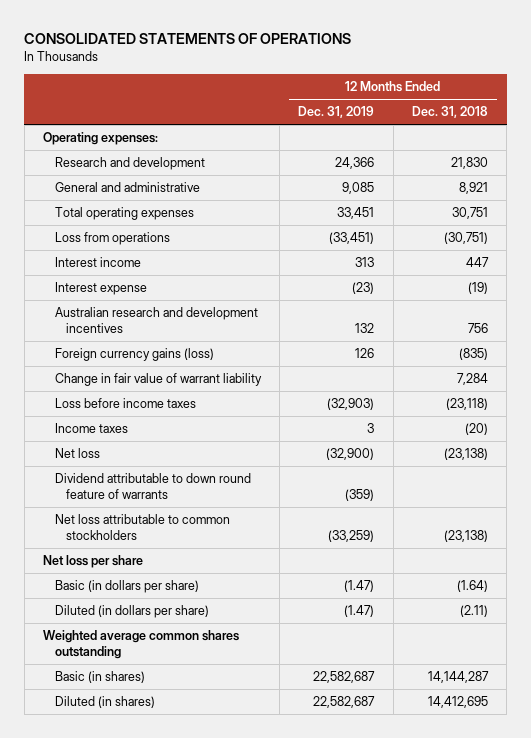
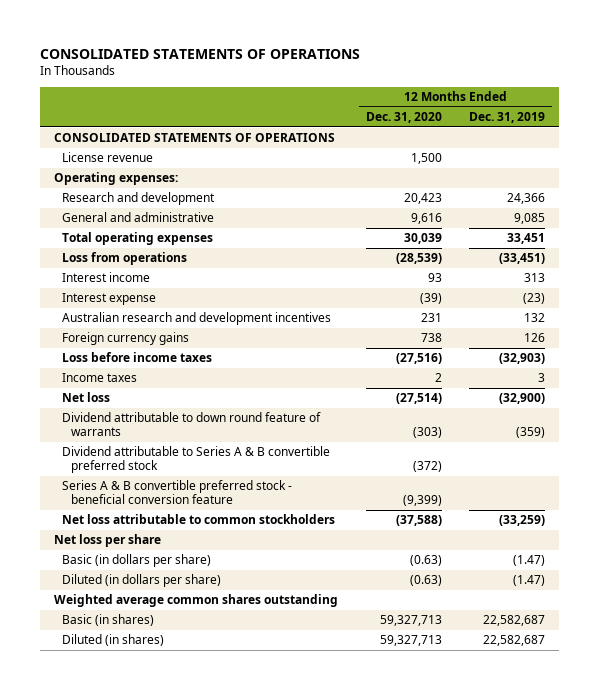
[411,106,488,119] Dec. 31, 2018 -> none
none -> [365,112,442,124] Dec. 31, 2020
none -> [54,133,336,143] CONSOLIDATED STATEMENTS OF OPERATIONS
none -> [62,152,154,163] License revenue
[54,373,262,387] Change in fair value of warrant liability -> none
[54,348,214,362] Foreign currency gains (loss) -> [62,332,190,346] Foreign currency gains
none -> [62,446,331,474] Dividend attributable to Series A & B convertible preferred stock
none -> [62,480,293,505] Series A & B convertible preferred stock - beneficial conversion feature

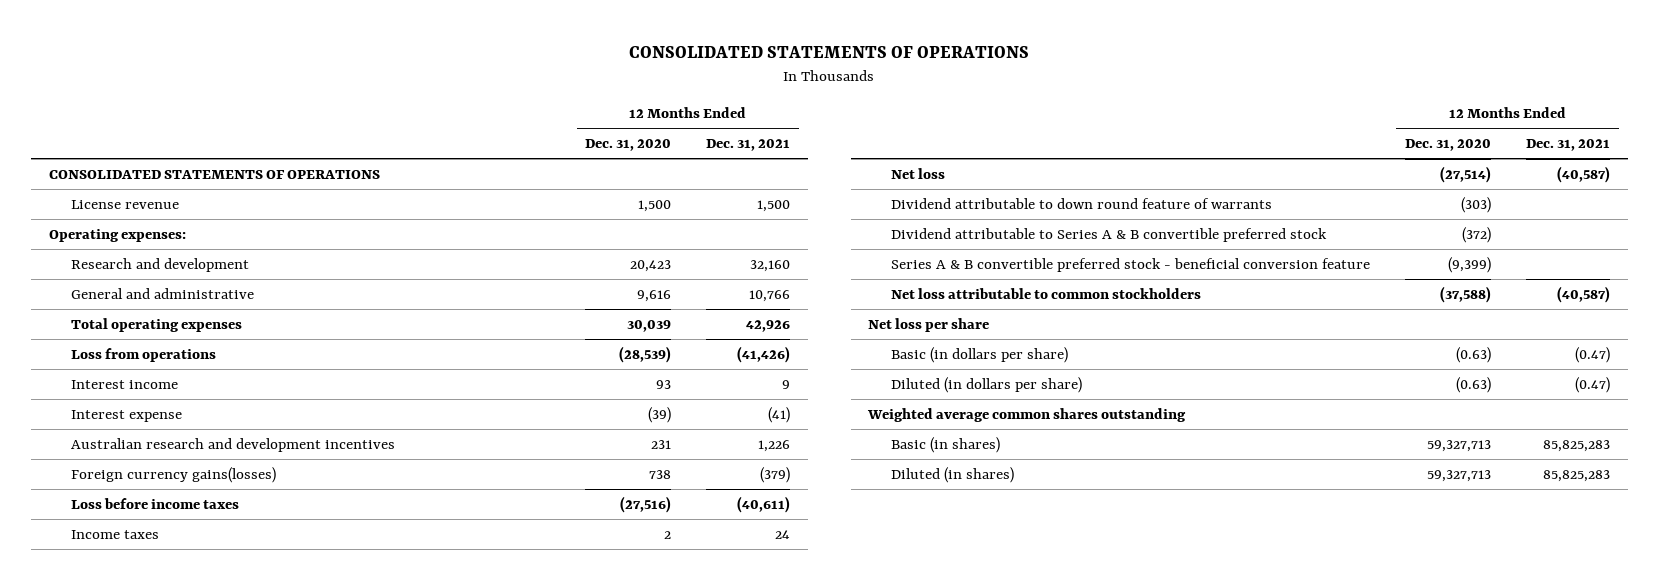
[469,112,546,124] Dec. 31, 2019 -> none
none -> [706,139,791,152] Dec. 31, 2021
[62,332,190,346] Foreign currency gains -> [71,467,277,484] Foreign currency gains(losses)

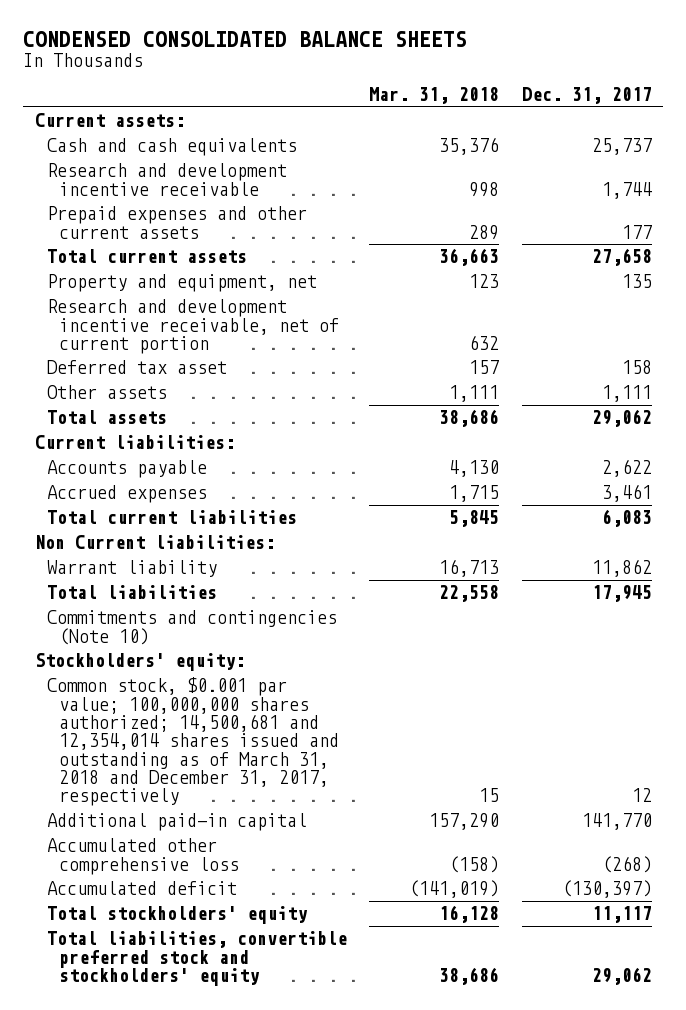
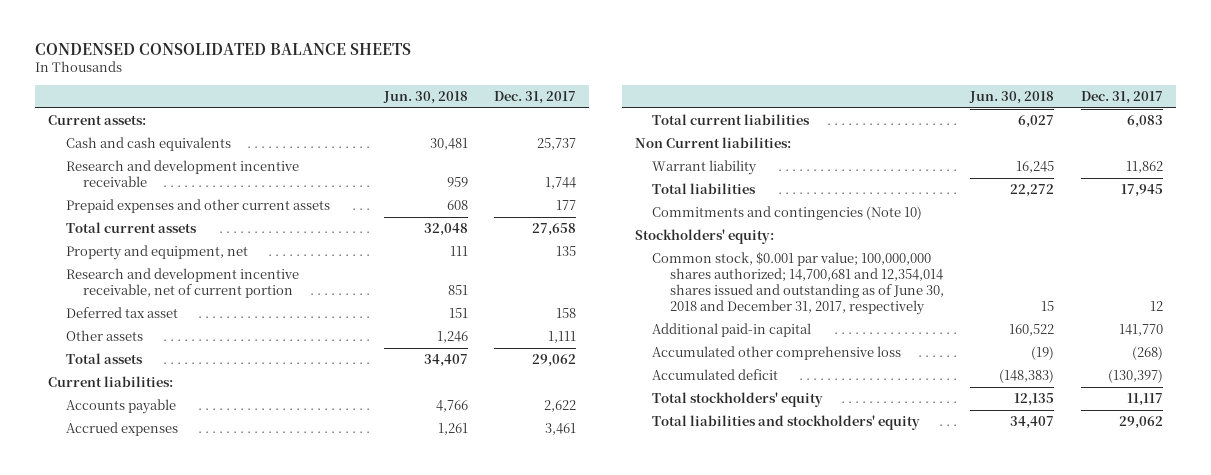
[369,87,500,105] Mar. 31, 2018 -> none
none -> [382,91,468,105] Jun. 30, 2018
[46,677,339,807] Common stock, $0.001 par value; 100,000,000 shares authorized; 14,500,681 and 12,354,014 shares issued and outstanding as of March 31, 2018 and December 31, 2017, respectively -> [652,252,944,316] Common stock, $0.001 par value; 100,000,000 shares authorized; 14,700,681 and 12,354,014 shares issued and outstanding as of June 30, 2018 and December 31, 2017, respectively
[46,931,347,987] Total liabilities, convertible preferred stock and stockholders' equity -> [652,415,921,431] Total liabilities and stockholders' equity

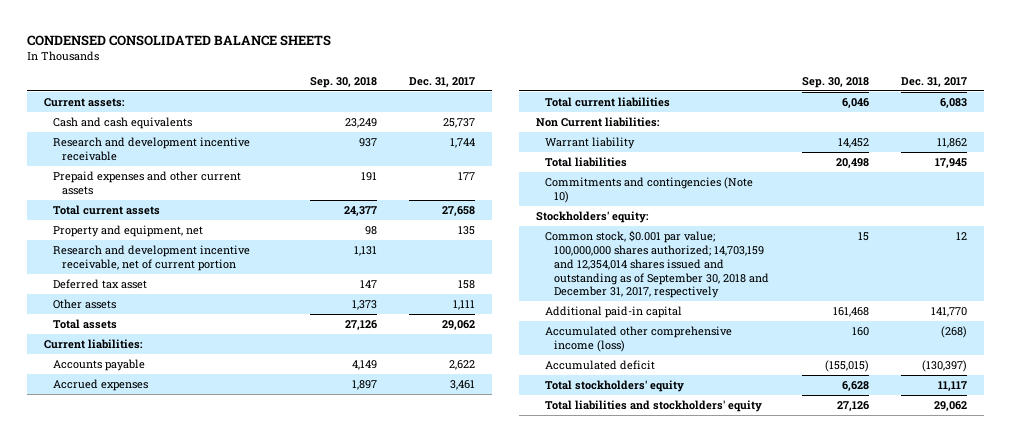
[382,91,468,105] Jun. 30, 2018 -> none
none -> [309,76,377,88] Sep. 30, 2018
[652,252,944,316] Common stock, $0.001 par value; 100,000,000 shares authorized; 14,700,681 and 12,354,014 shares issued and outstanding as of June 30, 2018 and December 31, 2017, respectively -> [545,230,770,299] Common stock, $0.001 par value; 100,000,000 shares authorized; 14,703,159 and 12,354,014 shares issued and outstanding as of September 30, 2018 and December 31, 2017, respectively
[652,346,902,361] Accumulated other comprehensive loss -> [545,326,733,352] Accumulated other comprehensive income (loss)

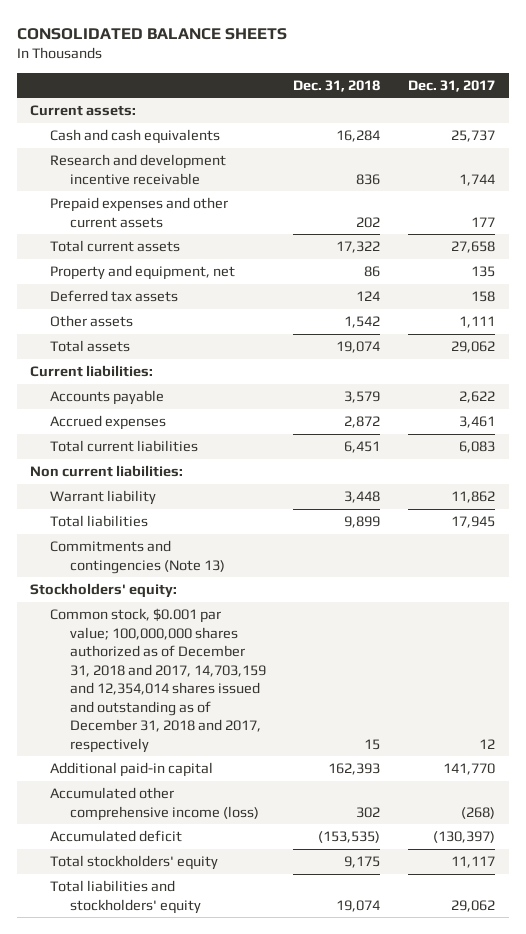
[27,34,332,46] CONDENSED CONSOLIDATED BALANCE SHEETS -> [16,27,287,40] CONSOLIDATED BALANCE SHEETS
[309,76,377,88] Sep. 30, 2018 -> none
none -> [293,79,381,92] Dec. 31, 2018
[52,245,250,271] Research and development incentive receivable, net of current portion -> none
[52,279,147,290] Deferred tax asset -> [50,289,179,302] Deferred tax assets
[535,117,660,128] Non Current liabilities: -> [30,464,184,477] Non current liabilities:
[545,177,754,203] Commitments and contingencies (Note 10) -> [50,539,225,574] Commitments and contingencies (Note 13)
[545,230,770,299] Common stock, $0.001 par value; 100,000,000 shares authorized; 14,703,159 and 12,354,014 shares issued and outstanding as of September 30, 2018 and December 31, 2017, respectively -> [50,607,266,753] Common stock, $0.001 par value; 100,000,000 shares authorized as of December 31, 2018 and 2017, 14,703,159 and 12,354,014 shares issued and outstanding as of December 31, 2018 and 2017, respectively

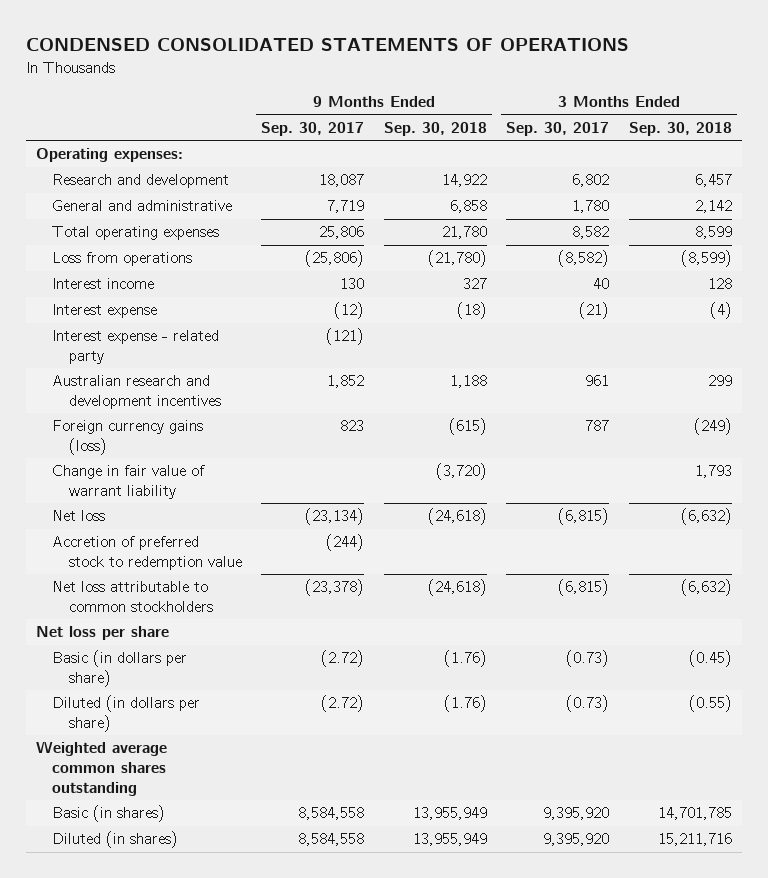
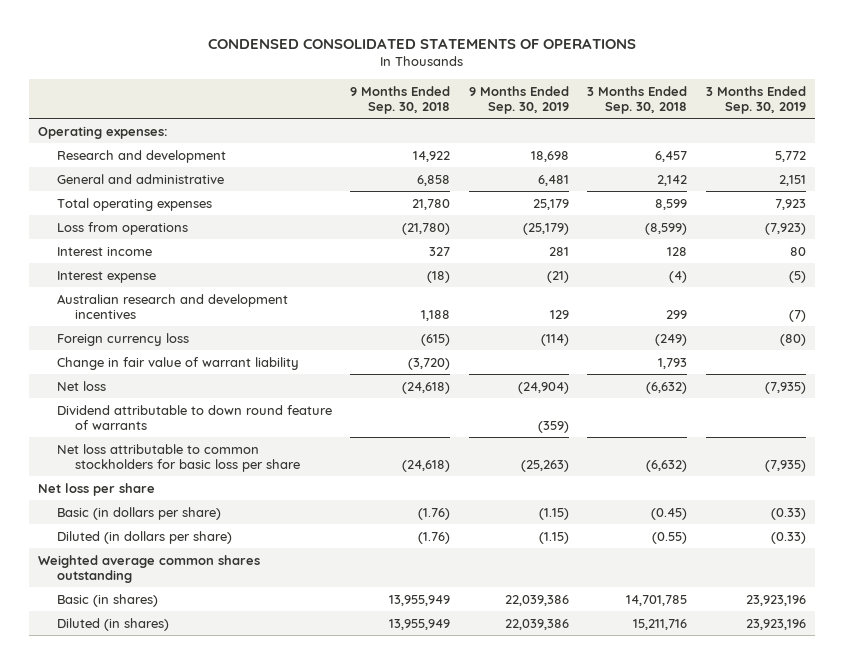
[261,121,365,136] Sep. 30, 2017 -> none
[506,121,610,136] Sep. 30, 2017 -> none
none -> [468,85,569,114] 9 Months Ended Sep. 30, 2019
none -> [705,85,806,114] 3 Months Ended Sep. 30, 2019
[52,330,220,365] Interest expense - related party -> none
[52,420,204,456] Foreign currency gains (loss) -> [56,332,189,346] Foreign currency loss
[52,536,242,571] Accretion of preferred stock to redemption value -> none
none -> [56,404,332,431] Dividend attributable to down round feature of warrants
[52,581,213,613] Net loss attributable to common stockholders -> [56,443,301,473] Net loss attributable to common stockholders for basic loss per share

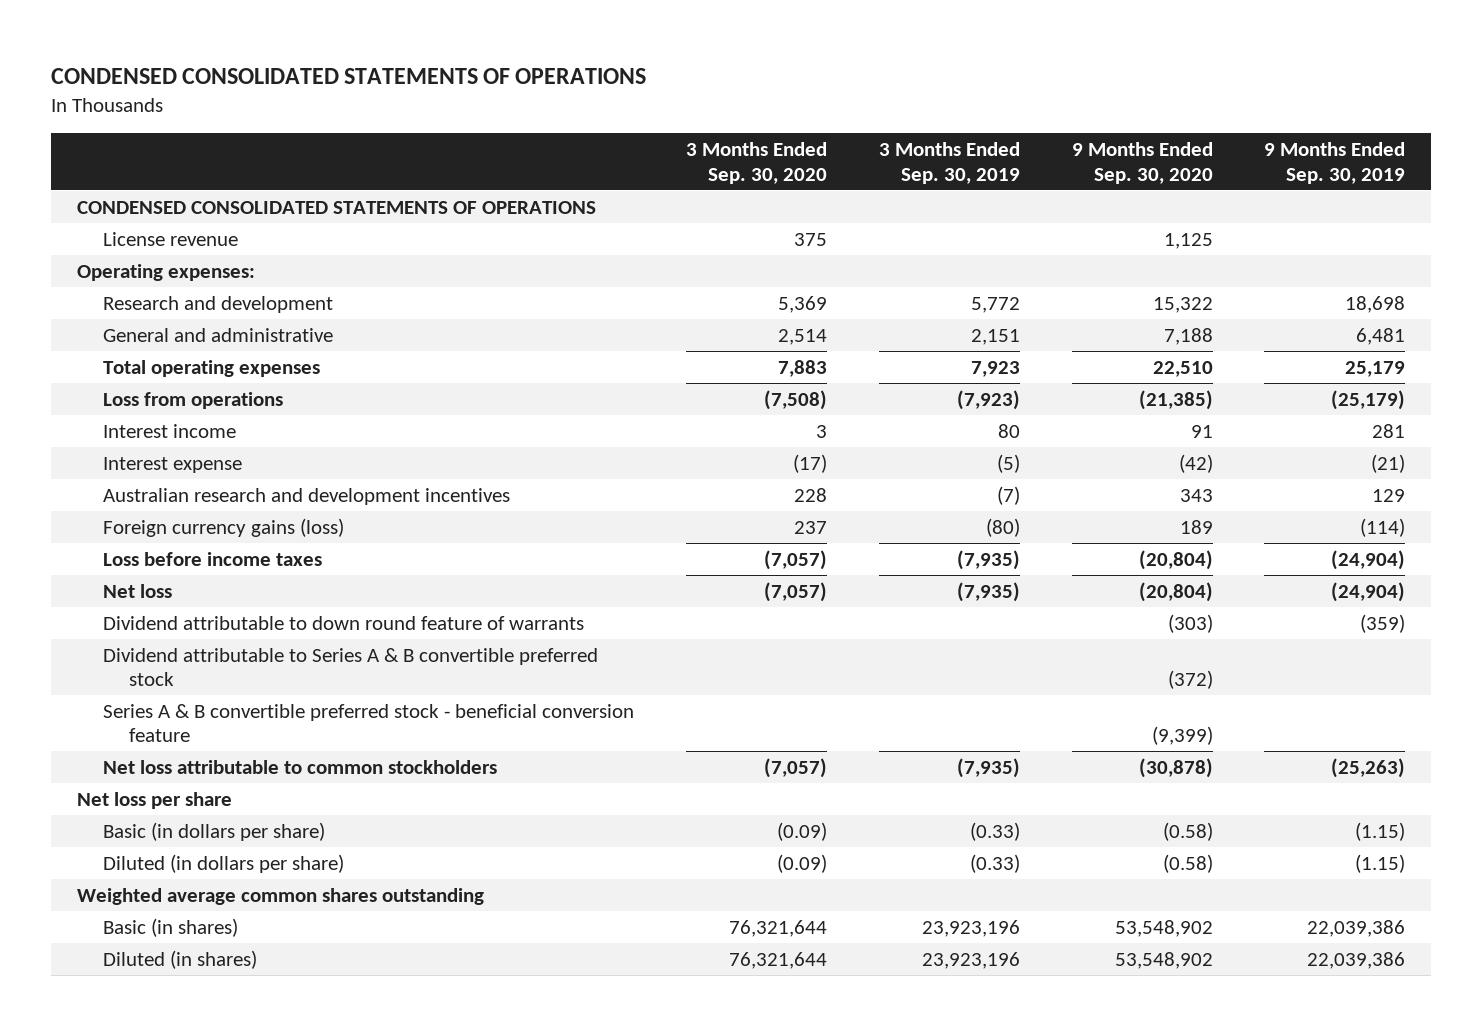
[350,85,451,114] 9 Months Ended Sep. 30, 2018 -> none
[587,85,688,114] 3 Months Ended Sep. 30, 2018 -> none
none -> [685,142,827,184] 3 Months Ended Sep. 30, 2020
none -> [1071,142,1213,184] 9 Months Ended Sep. 30, 2020
none -> [77,200,597,214] CONDENSED CONSOLIDATED STATEMENTS OF OPERATIONS
none -> [103,231,239,246] License revenue
[56,356,299,370] Change in fair value of warrant liability -> none
[56,332,189,346] Foreign currency loss -> [103,517,345,537] Foreign currency gains (loss)
none -> [103,551,323,566] Loss before income taxes
none -> [103,647,599,687] Dividend attributable to Series A & B convertible preferred stock
none -> [103,703,635,743] Series A & B convertible preferred stock - beneficial conversion feature
[56,443,301,473] Net loss attributable to common stockholders for basic loss per share -> [103,759,498,774] Net loss attributable to common stockholders

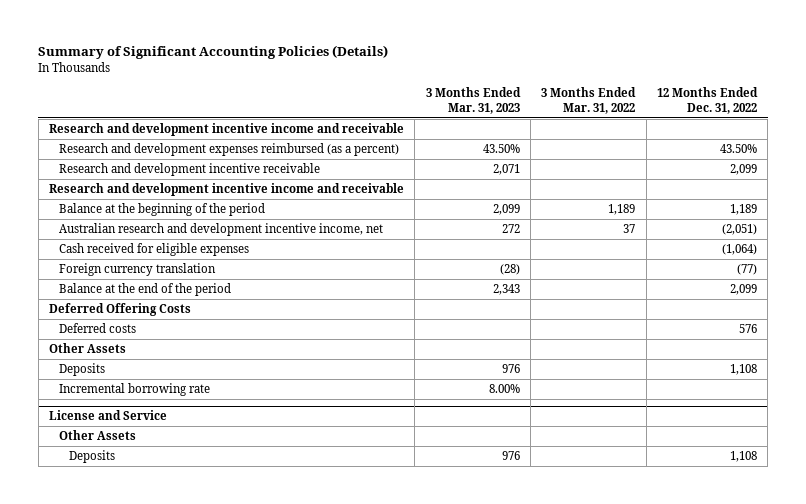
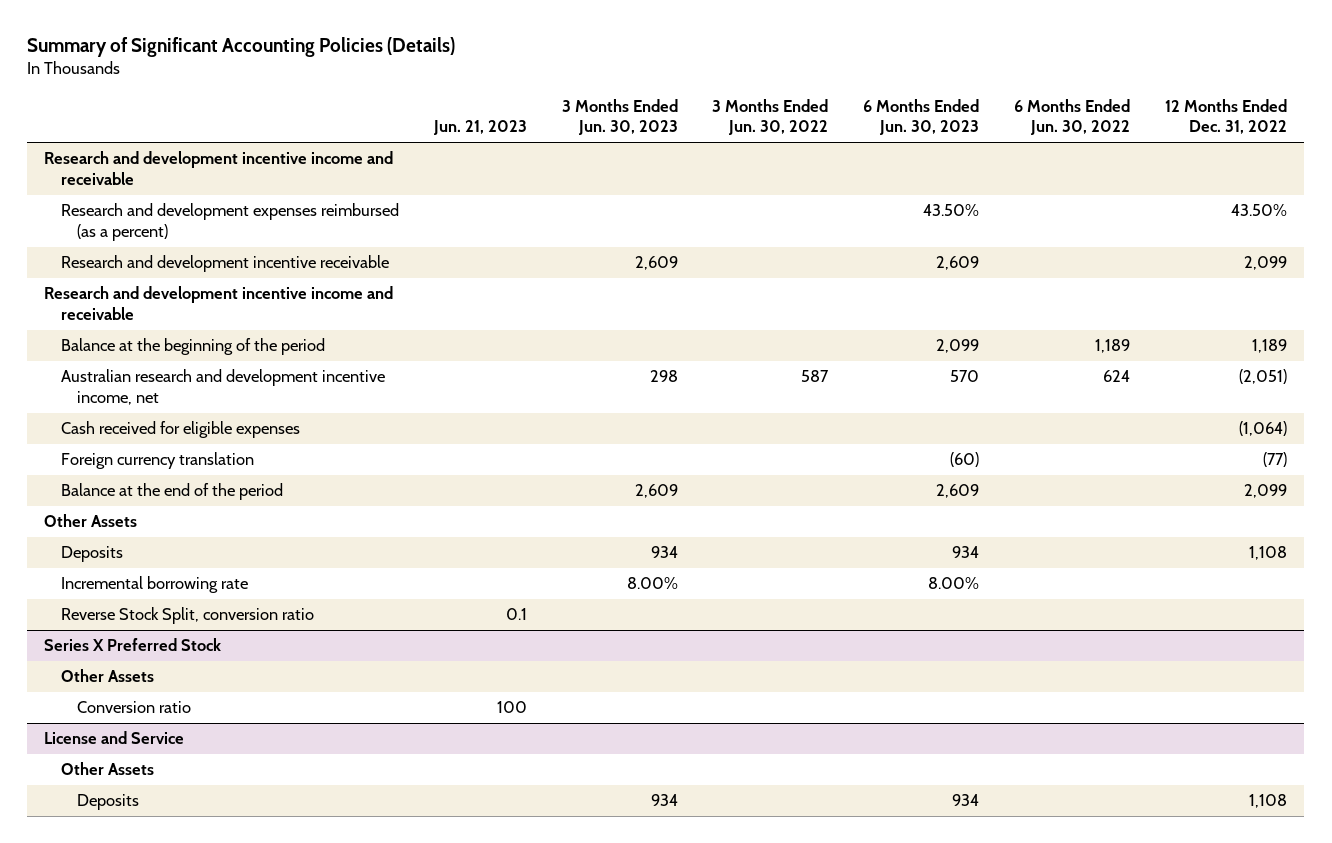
[425,87,521,114] 3 Months Ended Mar. 31, 2023 -> none
[541,87,637,114] 3 Months Ended Mar. 31, 2022 -> none
none -> [432,120,527,136] Jun. 21, 2023
none -> [561,99,678,136] 3 Months Ended Jun. 30, 2023
none -> [712,99,829,136] 3 Months Ended Jun. 30, 2022
none -> [863,99,980,136] 6 Months Ended Jun. 30, 2023
none -> [1014,99,1131,136] 6 Months Ended Jun. 30, 2022
[49,303,192,317] Deferred Offering Costs -> none
[58,323,136,334] Deferred costs -> none
none -> [60,607,314,625] Reverse Stock Split, conversion ratio
none -> [44,638,222,652] Series X Preferred Stock
none -> [60,669,154,683] Other Assets
none -> [77,701,192,714] Conversion ratio

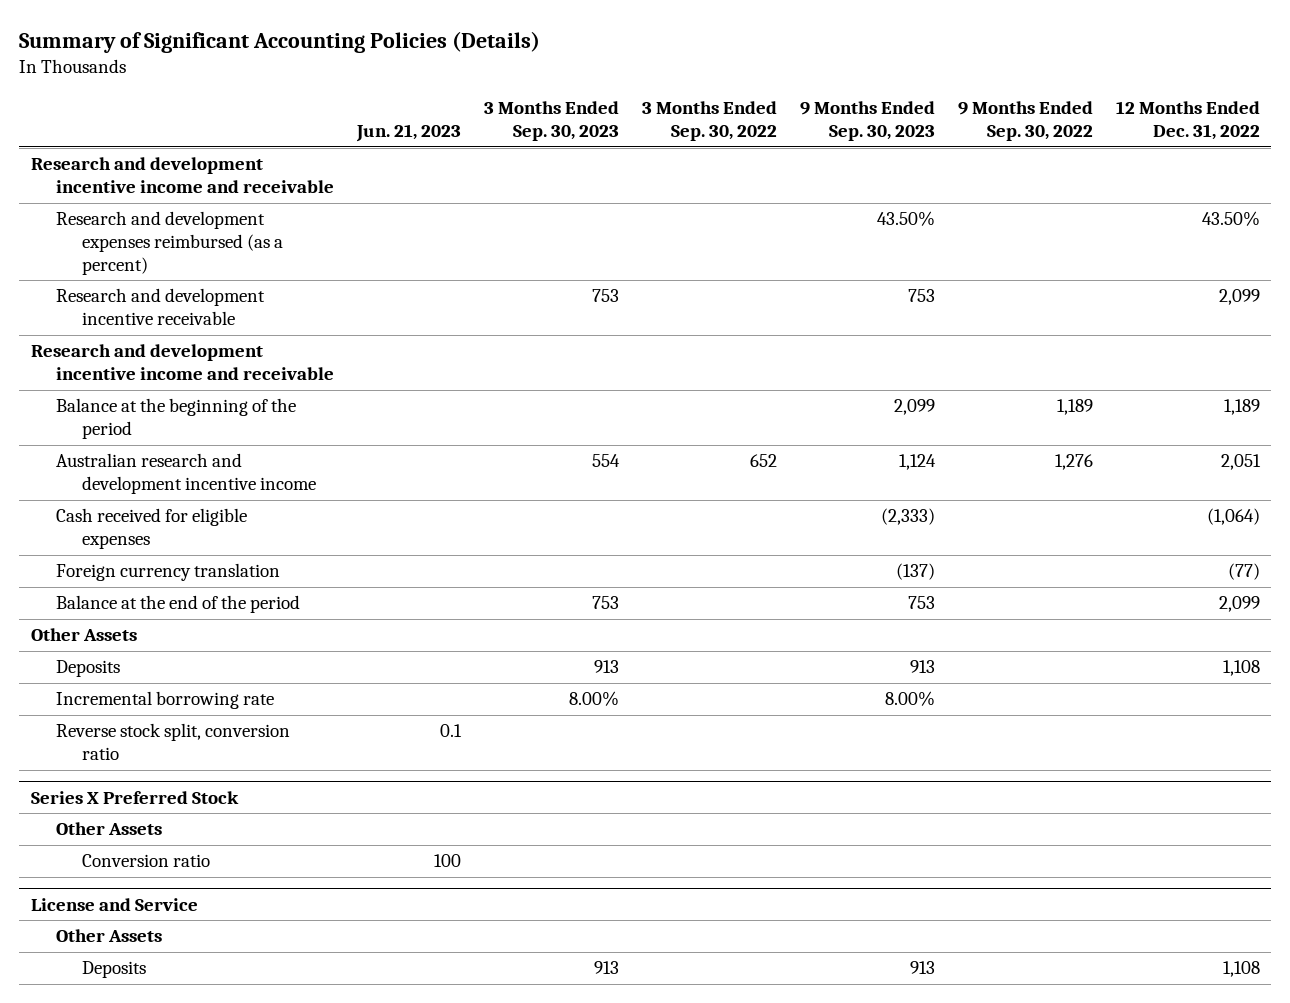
[561,99,678,136] 3 Months Ended Jun. 30, 2023 -> none
[712,99,829,136] 3 Months Ended Jun. 30, 2022 -> none
[863,99,980,136] 6 Months Ended Jun. 30, 2023 -> none
[1014,99,1131,136] 6 Months Ended Jun. 30, 2022 -> none
none -> [484,101,620,141] 3 Months Ended Sep. 30, 2023
none -> [642,101,778,141] 3 Months Ended Sep. 30, 2022
none -> [799,101,935,141] 9 Months Ended Sep. 30, 2023
none -> [957,101,1093,141] 9 Months Ended Sep. 30, 2022
[60,369,385,405] Australian research and development incentive income, net -> [56,453,317,494] Australian research and development incentive income
[1239,369,1288,385] (2,051) -> [1220,454,1261,471] 2,051
[60,607,314,625] Reverse Stock Split, conversion ratio -> [56,723,291,760] Reverse stock split, conversion ratio

